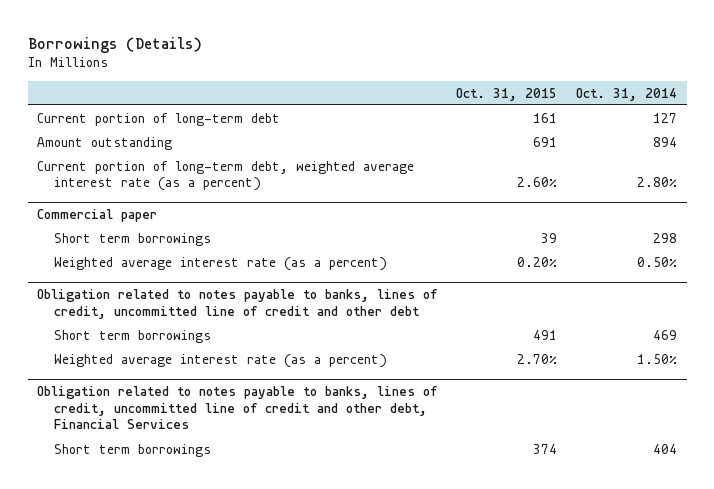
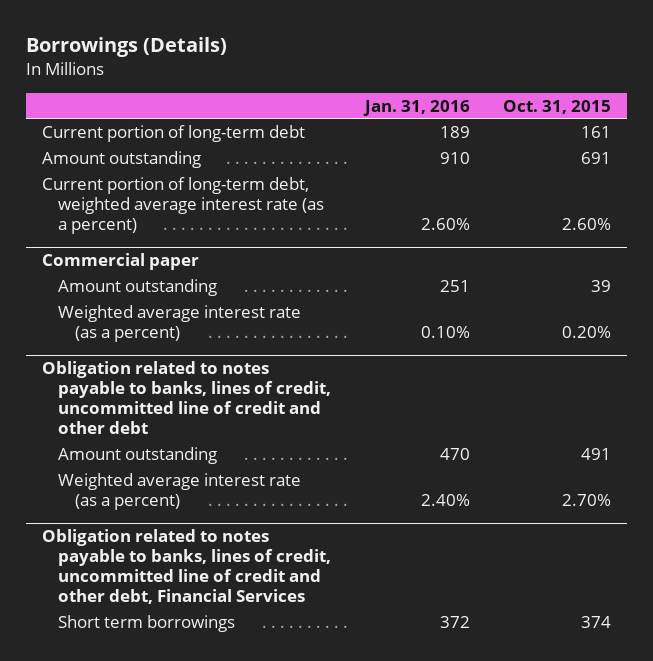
[576,87,678,101] Oct. 31, 2014 -> none
none -> [362,99,470,116] Jan. 31, 2016
[53,232,211,246] Short term borrowings -> none
none -> [58,278,218,296] Amount outstanding
[53,329,211,343] Short term borrowings -> [58,446,218,464] Amount outstanding

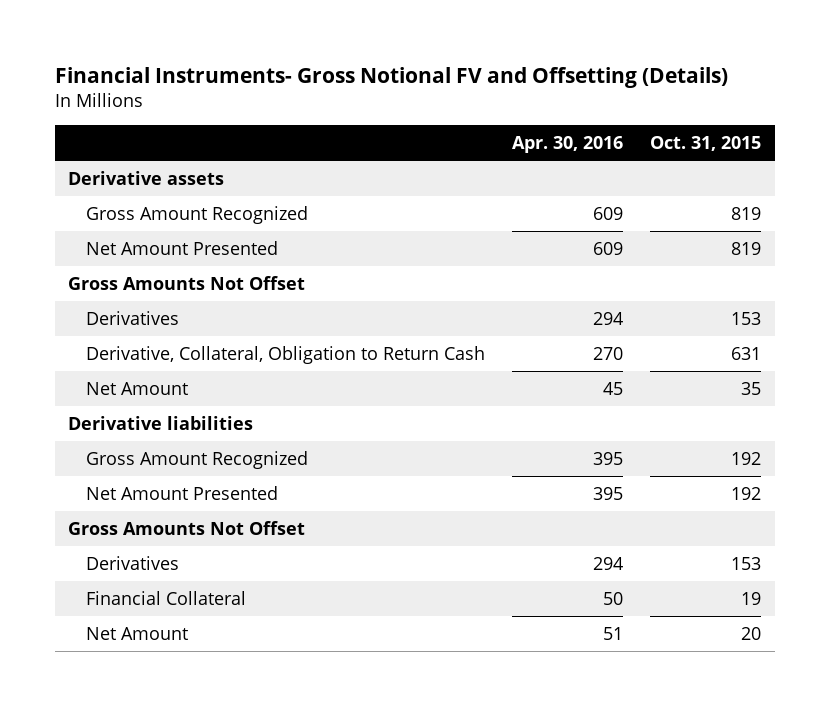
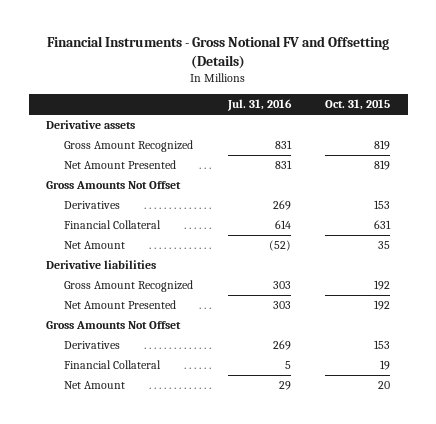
[54,66,728,88] Financial Instruments- Gross Notional FV and Offsetting (Details) -> [47,36,390,69] Financial Instruments - Gross Notional FV and Offsetting (Details)
[512,136,624,154] Apr. 30, 2016 -> none
none -> [226,98,292,111] Jul. 31, 2016
[85,345,485,364] Derivative, Collateral, Obligation to Return Cash -> [64,220,162,230] Financial Collateral

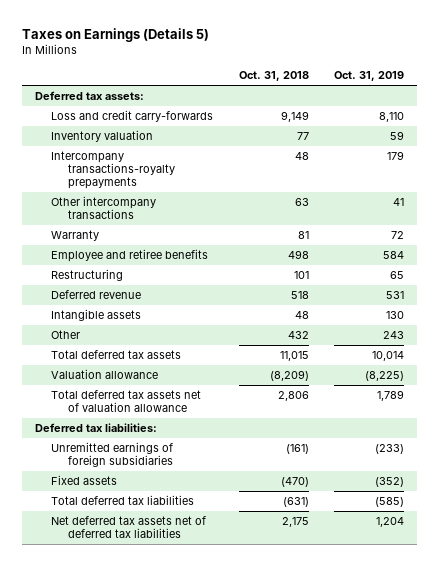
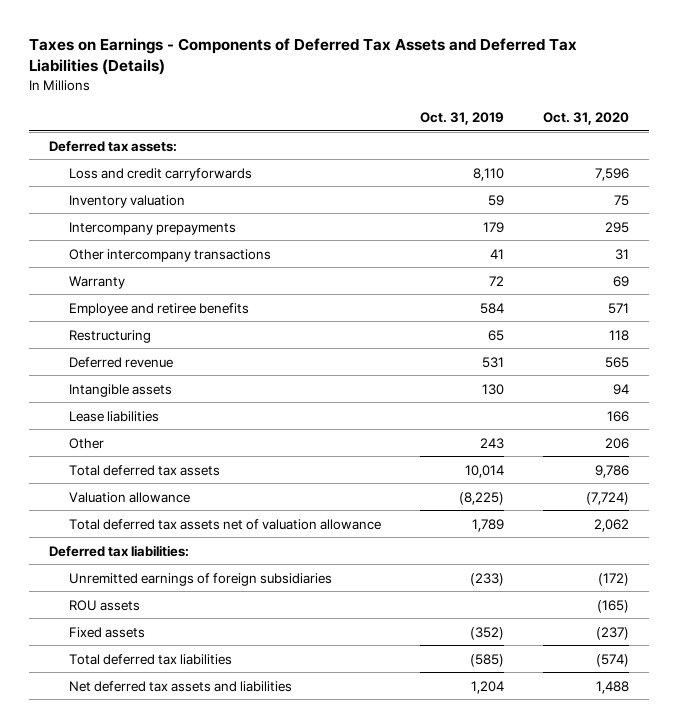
[21,28,209,43] Taxes on Earnings (Details 5) -> [28,38,577,76] Taxes on Earnings - Components of Deferred Tax Assets and Deferred Tax Liabilities (Details)
[238,71,309,82] Oct. 31, 2018 -> none
none -> [543,112,630,126] Oct. 31, 2020
[51,109,214,122] Loss and credit carry-forwards -> [68,167,252,181] Loss and credit carryforwards
[51,150,175,189] Intercompany transactions-royalty prepayments -> [68,221,236,235] Intercompany prepayments
none -> [68,410,159,422] Lease liabilities
none -> [68,599,140,611] ROU assets
[51,515,207,538] Net deferred tax assets net of deferred tax liabilities -> [68,680,292,692] Net deferred tax assets and liabilities

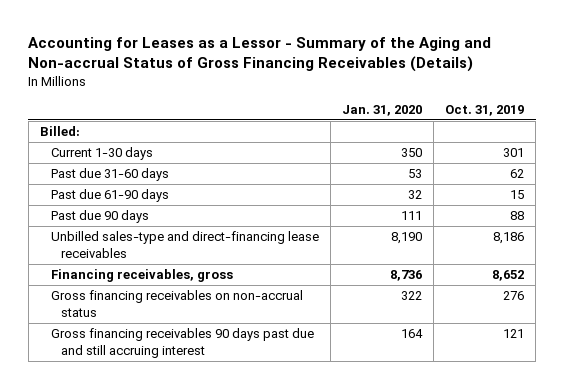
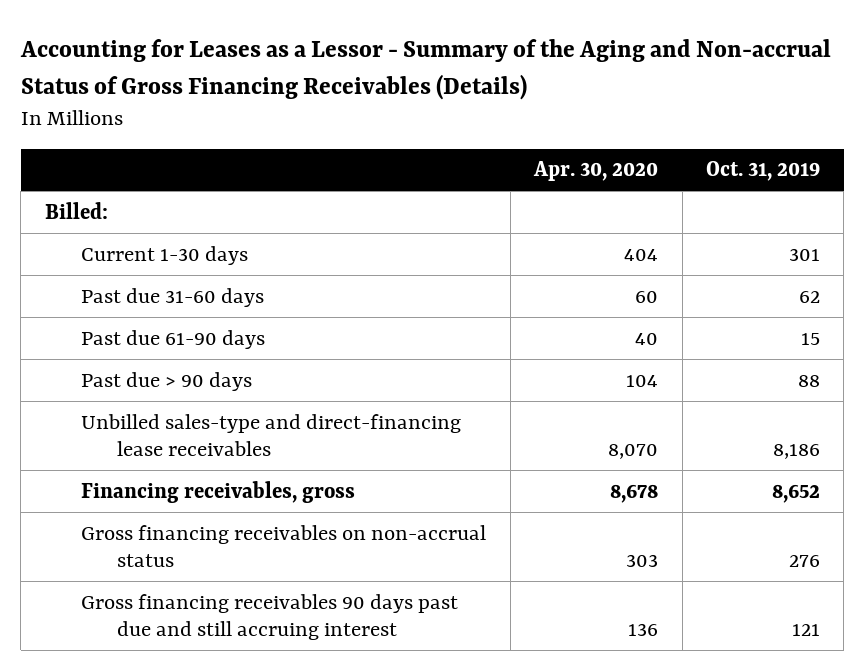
[341,104,422,116] Jan. 31, 2020 -> none
none -> [533,161,659,182] Apr. 30, 2020
[50,210,149,224] Past due 90 days -> [81,371,253,391] Past due > 90 days

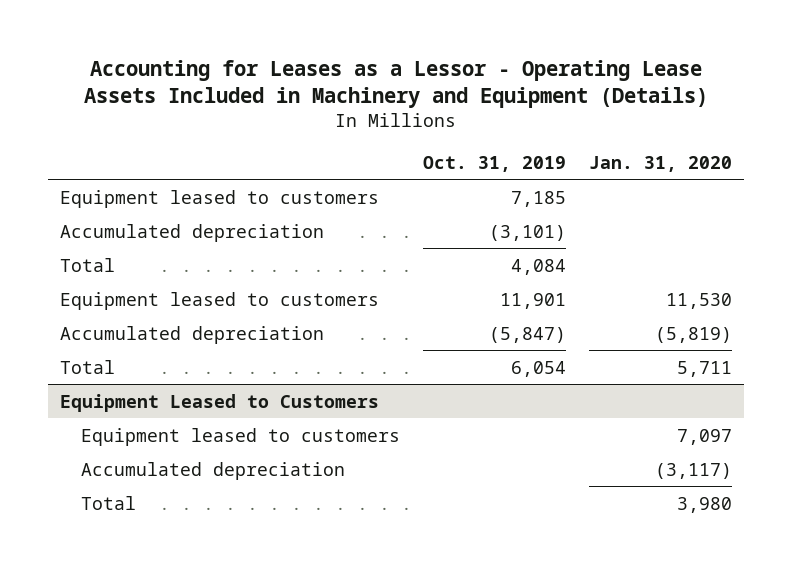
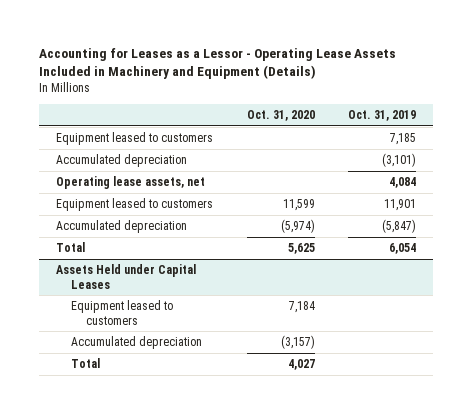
[589,155,733,172] Jan. 31, 2020 -> none
none -> [246,110,315,122] Oct. 31, 2020
[59,257,115,272] Total -> [56,176,206,190] Operating lease assets, net
[59,393,379,412] Equipment Leased to Customers -> [56,264,197,289] Assets Held under Capital Leases

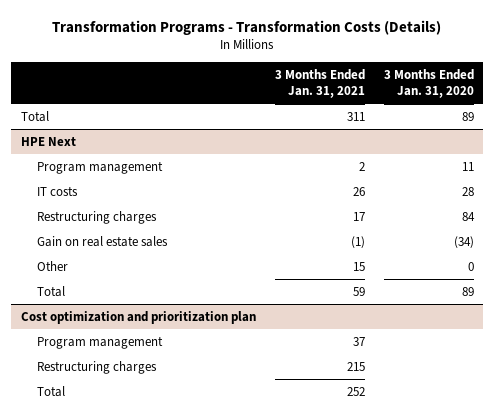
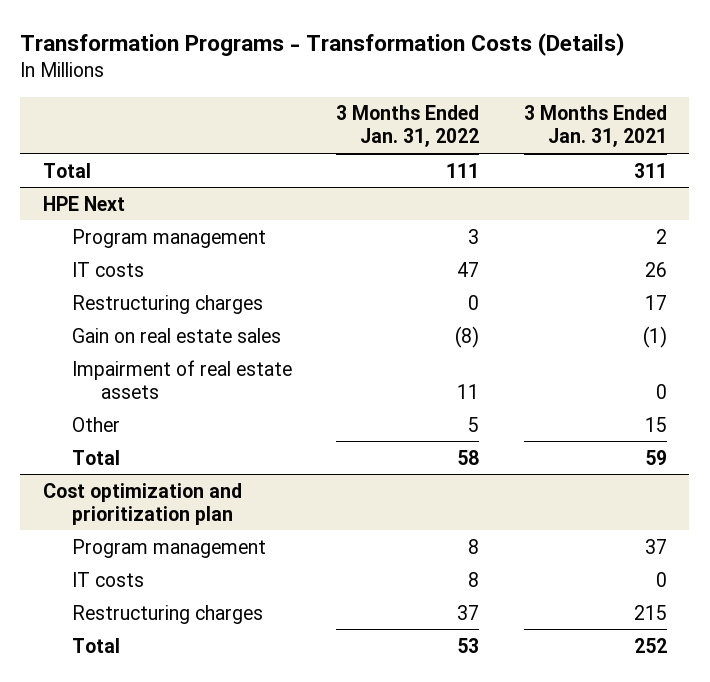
[383,68,474,99] 3 Months Ended Jan. 31, 2020 -> none
none -> [336,105,480,148] 3 Months Ended Jan. 31, 2022
none -> [71,359,292,399] Impairment of real estate assets
none -> [71,571,144,587] IT costs

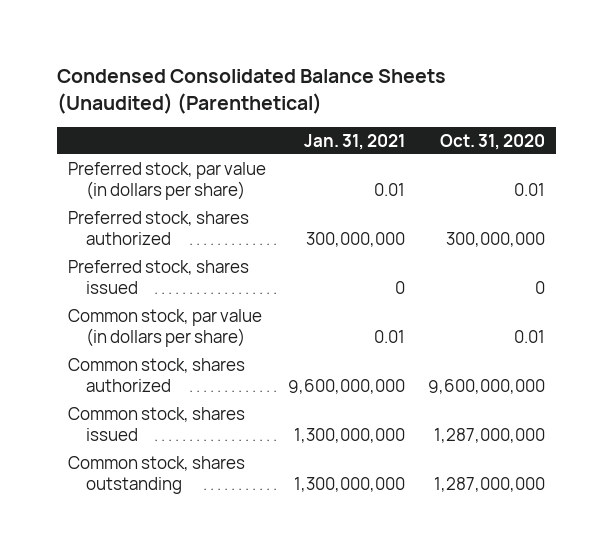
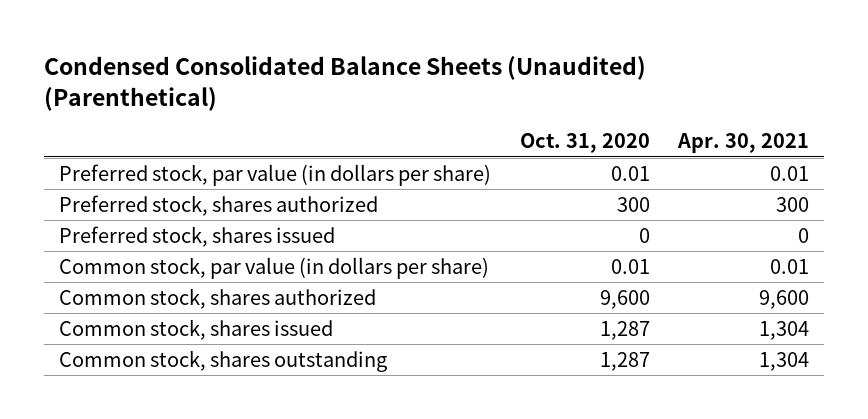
[304,133,406,150] Jan. 31, 2021 -> none
none -> [677,133,810,154] Apr. 30, 2021
[445,232,545,248] 300,000,000 -> [616,196,650,212] 300
[427,379,545,395] 9,600,000,000 -> [599,289,650,309] 9,600
[433,428,545,444] 1,287,000,000 -> [599,320,650,340] 1,287
[433,477,545,493] 1,287,000,000 -> [599,351,650,371] 1,287

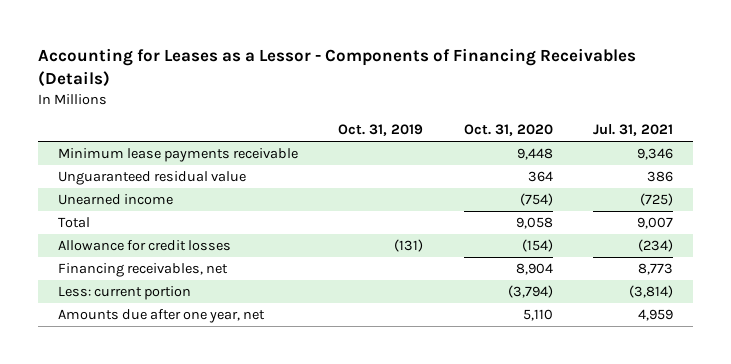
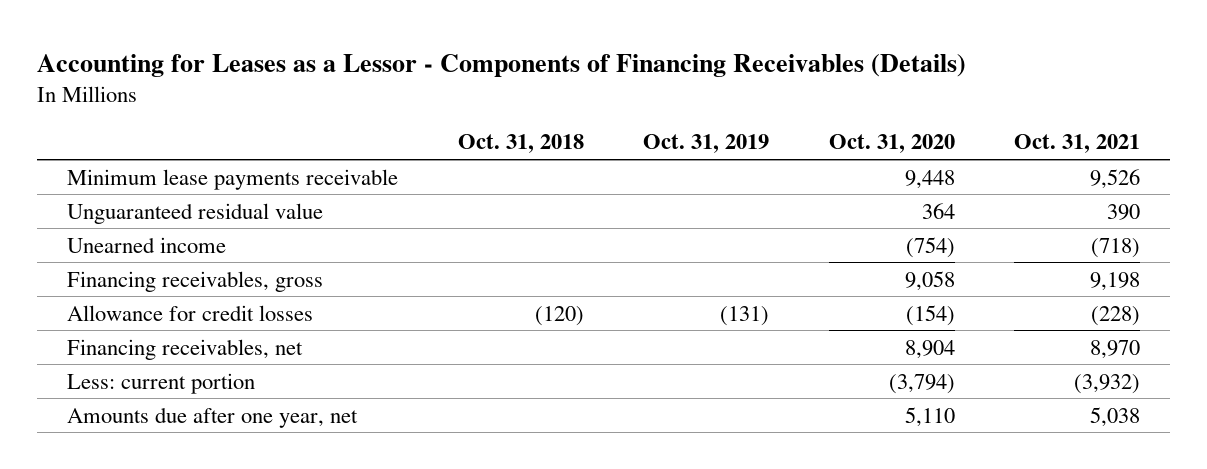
[592,124,673,137] Jul. 31, 2021 -> none
none -> [457,134,584,154] Oct. 31, 2018
none -> [1014,134,1141,154] Oct. 31, 2021
[58,217,91,229] Total -> [67,270,324,292] Financing receivables, gross

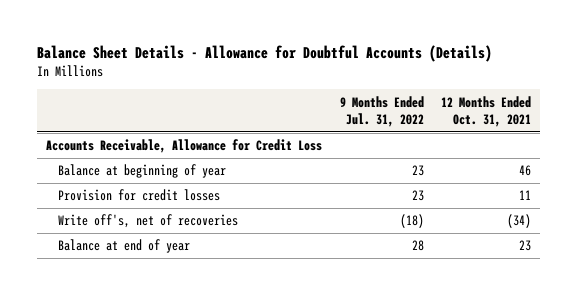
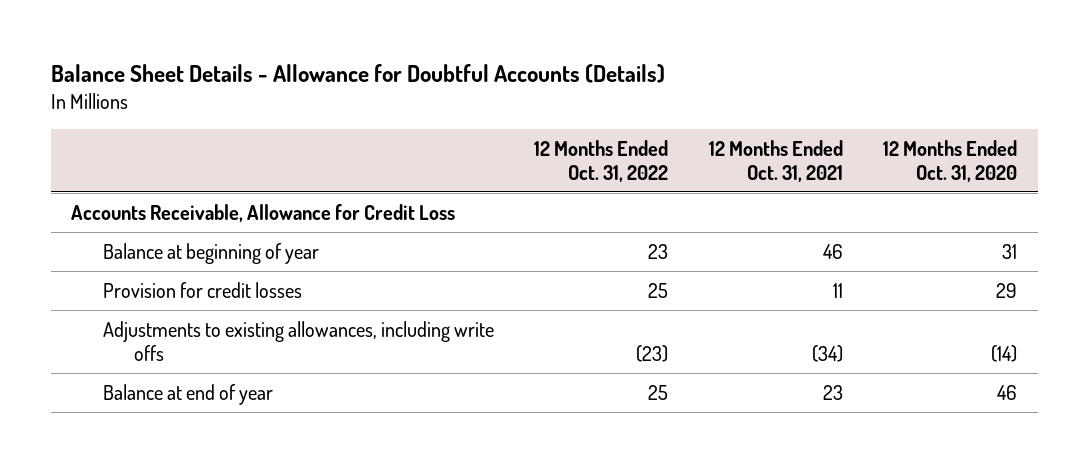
[339,95,424,127] 9 Months Ended Jul. 31, 2022 -> none
none -> [534,139,669,182] 12 Months Ended Oct. 31, 2022
none -> [883,139,1018,182] 12 Months Ended Oct. 31, 2020
[57,214,238,229] Write off's, net of recoveries -> [102,320,494,361] Adjustments to existing allowances, including write offs

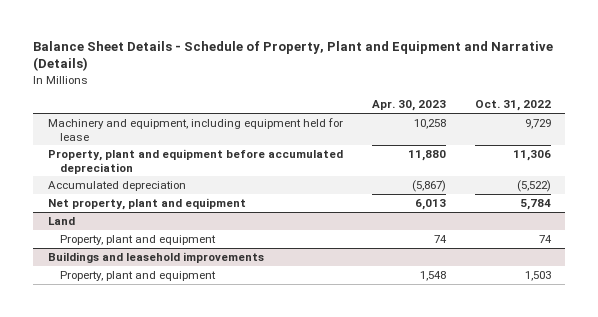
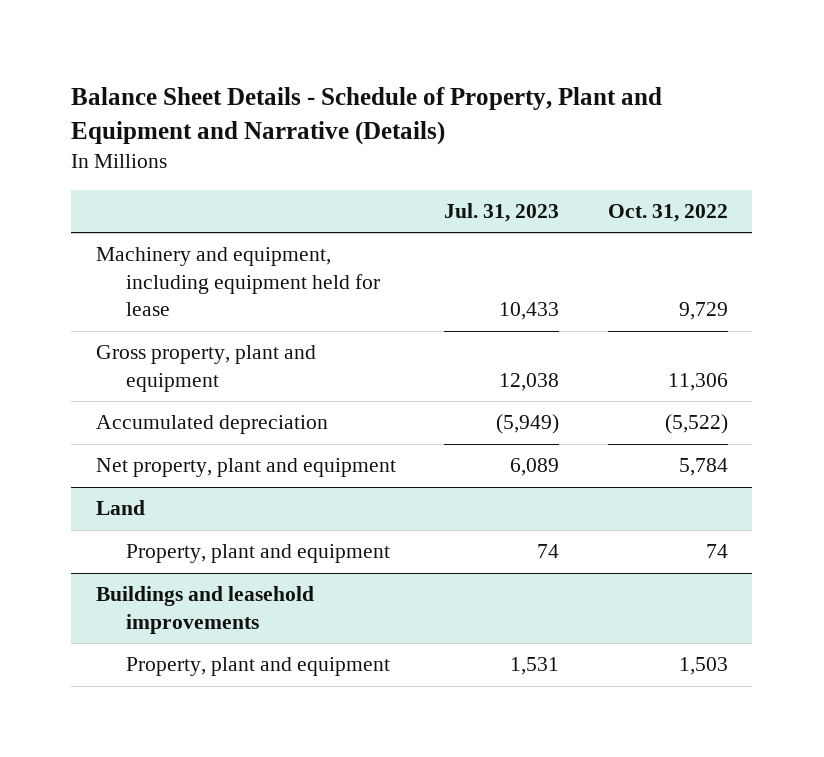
[371,100,446,112] Apr. 30, 2023 -> none
none -> [444,203,560,223] Jul. 31, 2023
[47,149,343,174] Property, plant and equipment before accumulated depreciation -> [95,345,316,392] Gross property, plant and equipment

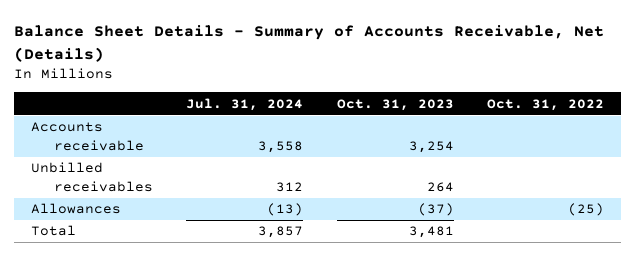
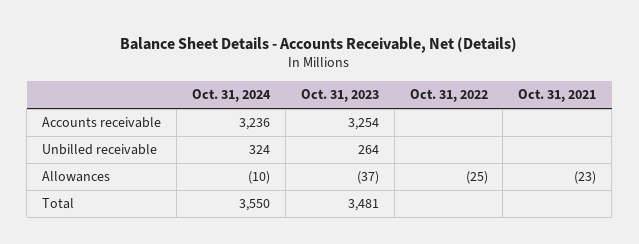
[14,25,605,62] Balance Sheet Details - Summary of Accounts Receivable, Net (Details) -> [120,36,518,53] Balance Sheet Details - Accounts Receivable, Net (Details)
[186,97,304,111] Jul. 31, 2024 -> none
none -> [191,89,271,103] Oct. 31, 2024
none -> [518,89,597,103] Oct. 31, 2021
[30,162,153,192] Unbilled receivables -> [42,144,158,156] Unbilled receivable

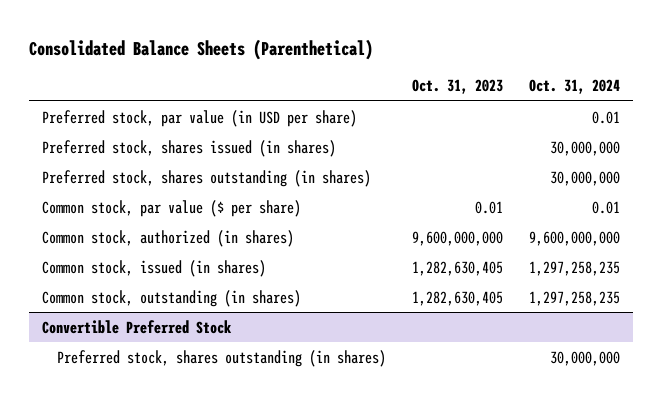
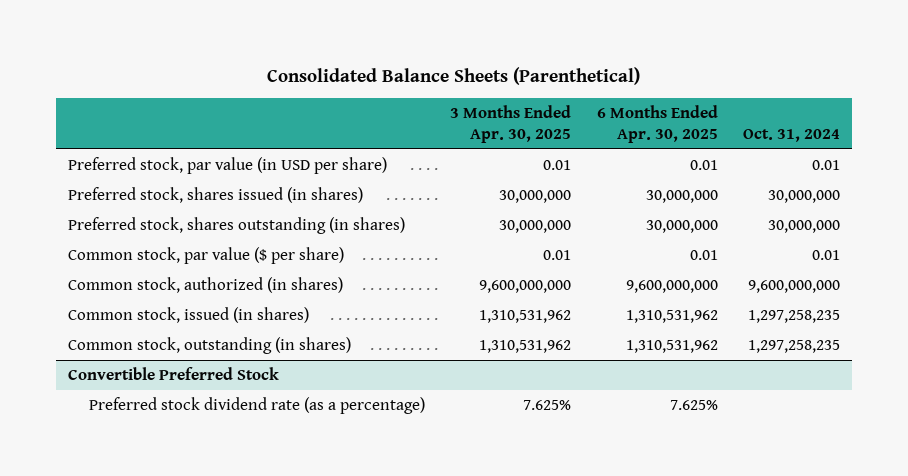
[412,79,504,95] Oct. 31, 2023 -> none
none -> [450,105,572,143] 3 Months Ended Apr. 30, 2025
none -> [596,105,718,143] 6 Months Ended Apr. 30, 2025
[57,349,387,367] Preferred stock, shares outstanding (in shares) -> none
none -> [89,397,426,415] Preferred stock dividend rate (as a percentage)

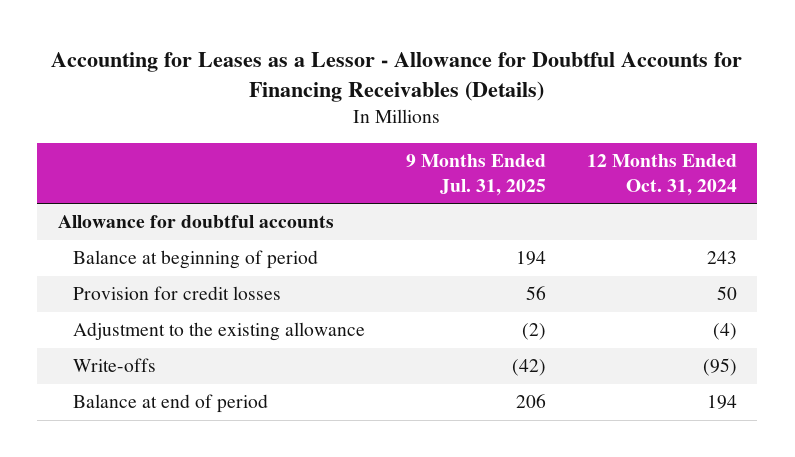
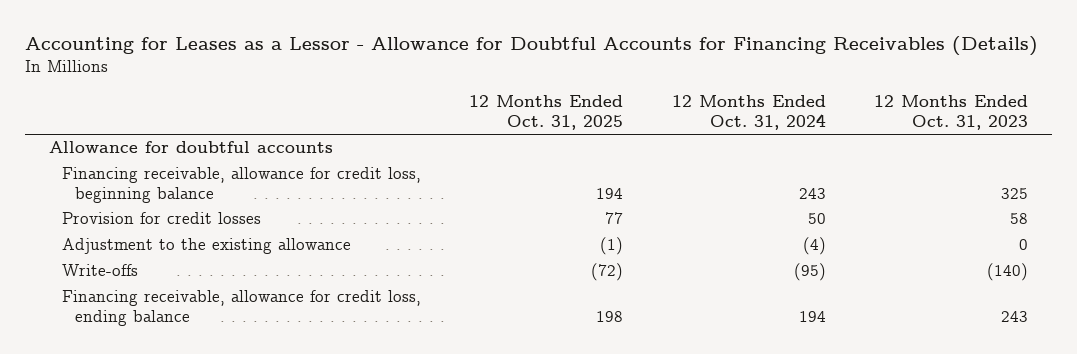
[406,153,547,196] 9 Months Ended Jul. 31, 2025 -> none
none -> [469,95,624,130] 12 Months Ended Oct. 31, 2025
none -> [874,95,1029,130] 12 Months Ended Oct. 31, 2023
[73,250,319,270] Balance at beginning of period -> [61,167,421,204] Financing receivable, allowance for credit loss, beginning balance
[73,394,269,414] Balance at end of period -> [61,290,421,327] Financing receivable, allowance for credit loss, ending balance

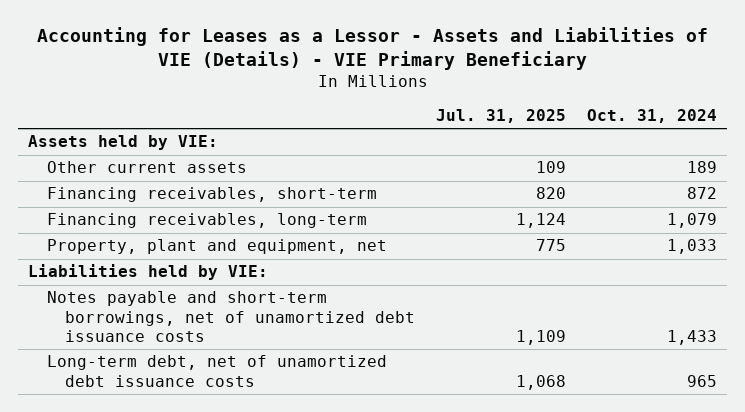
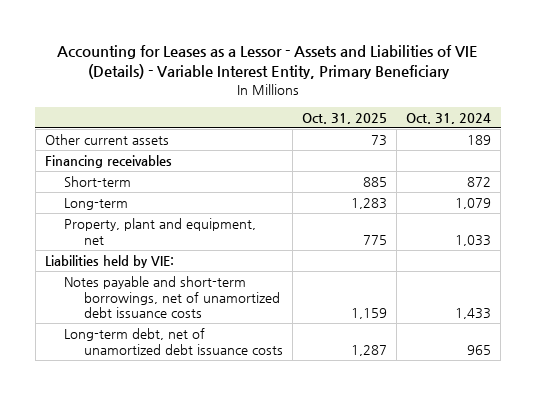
[36,27,708,71] Accounting for Leases as a Lessor - Assets and Liabilities of VIE (Details) - VIE Primary Beneficiary -> [57,44,479,80] Accounting for Leases as a Lessor - Assets and Liabilities of VIE (Details) - Variable Interest Entity, Primary Beneficiary
[436,108,567,123] Jul. 31, 2025 -> none
none -> [301,113,387,125] Oct. 31, 2025
[28,135,219,151] Assets held by VIE: -> none
none -> [45,155,173,169] Financing receivables
[46,187,377,203] Financing receivables, short-term -> [64,176,132,188] Short-term
[46,213,367,229] Financing receivables, long-term -> [64,198,129,211] Long-term

